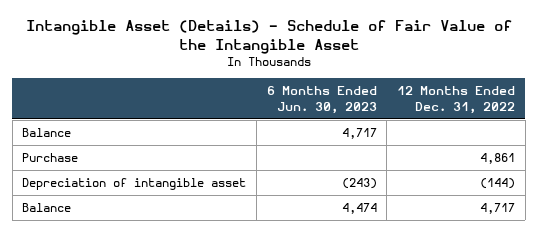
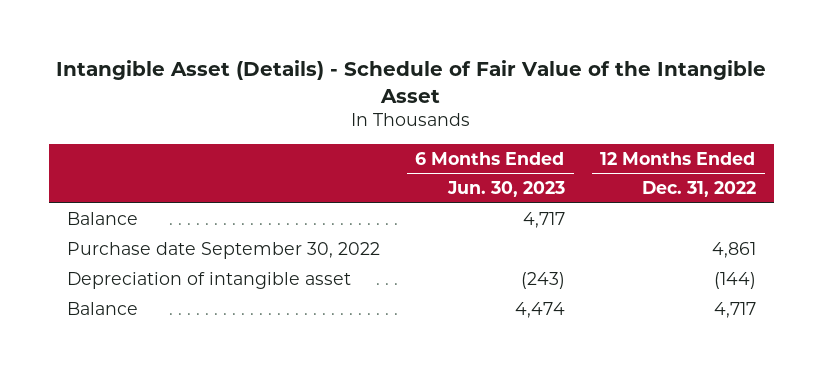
[22,152,79,162] Purchase -> [66,241,380,259] Purchase date September 30, 2022

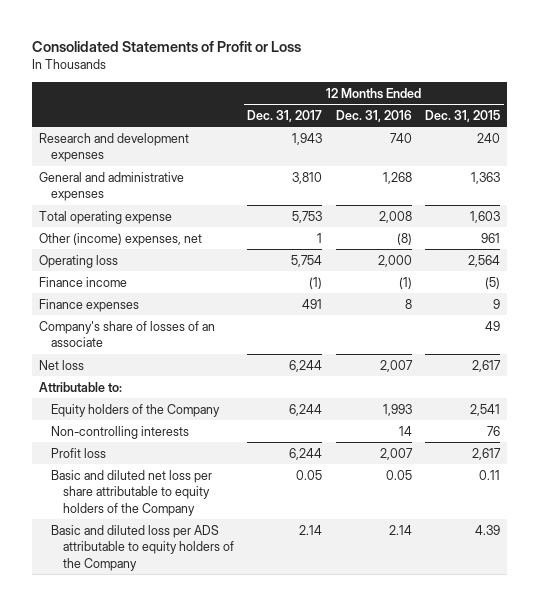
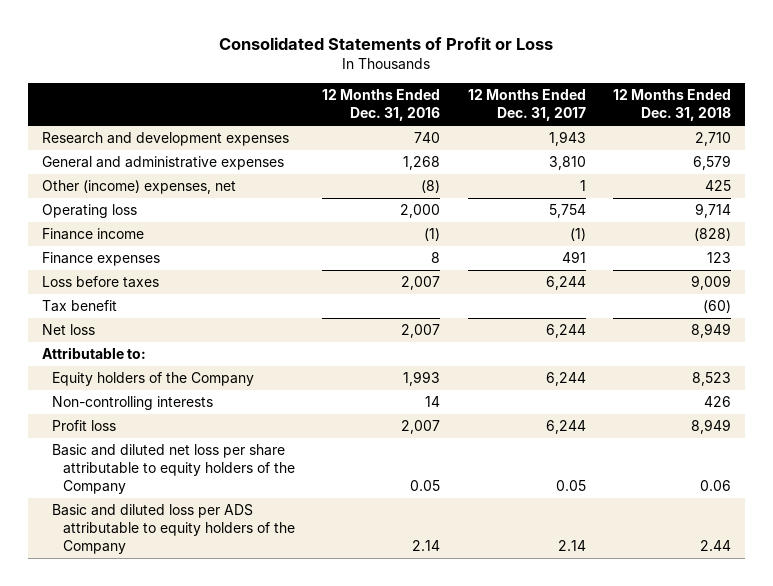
[425,109,501,122] Dec. 31, 2015 -> none
none -> [613,89,732,122] 12 Months Ended Dec. 31, 2018
[39,210,173,224] Total operating expense -> none
[39,320,216,348] Company's share of losses of an associate -> none
none -> [41,276,159,289] Loss before taxes
none -> [41,300,117,313] Tax benefit

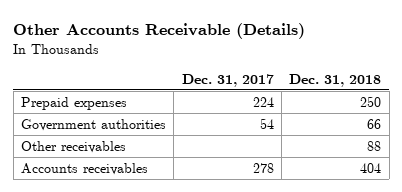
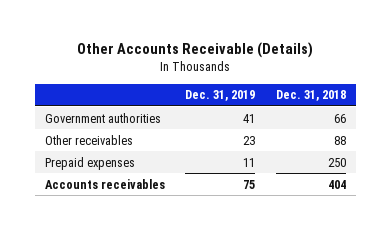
[181,73,274,87] Dec. 31, 2017 -> none
none -> [185,90,256,102] Dec. 31, 2019
[20,97,127,111] Prepaid expenses -> [45,156,136,170] Prepaid expenses

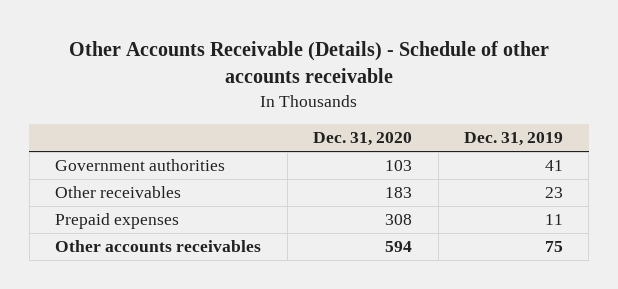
[77,42,314,59] Other Accounts Receivable (Details) -> [69,41,550,84] Other Accounts Receivable (Details) - Schedule of other accounts receivable
[275,90,346,102] Dec. 31, 2018 -> none
none -> [313,132,413,147] Dec. 31, 2020
[45,178,166,189] Accounts receivables -> [55,240,262,253] Other accounts receivables

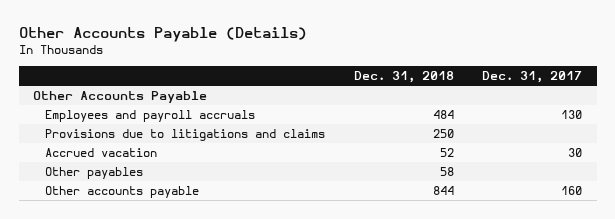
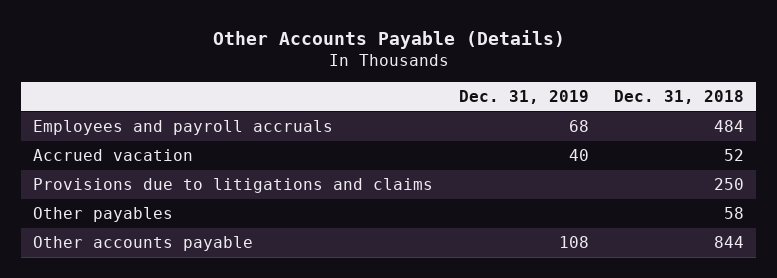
[482,71,583,84] Dec. 31, 2017 -> none
none -> [458,89,589,104] Dec. 31, 2019
[33,91,208,104] Other Accounts Payable -> none
[44,129,325,142] Provisions due to litigations and claims -> [33,178,434,194] Provisions due to litigations and claims

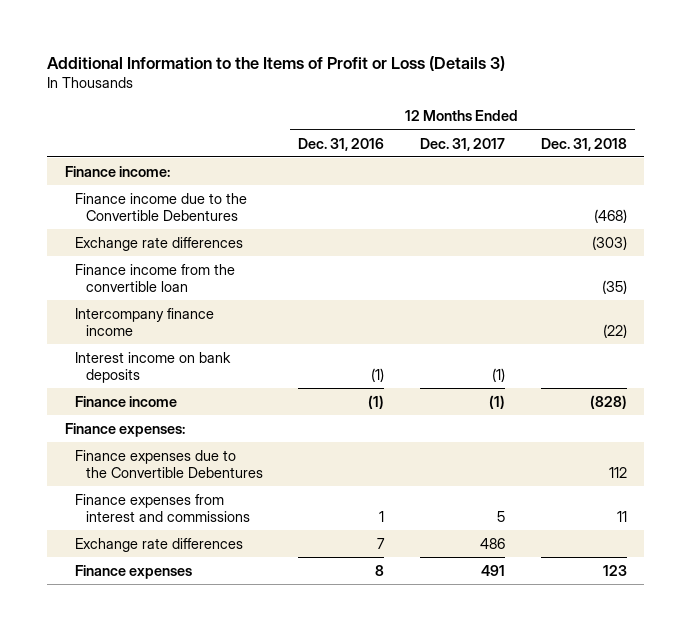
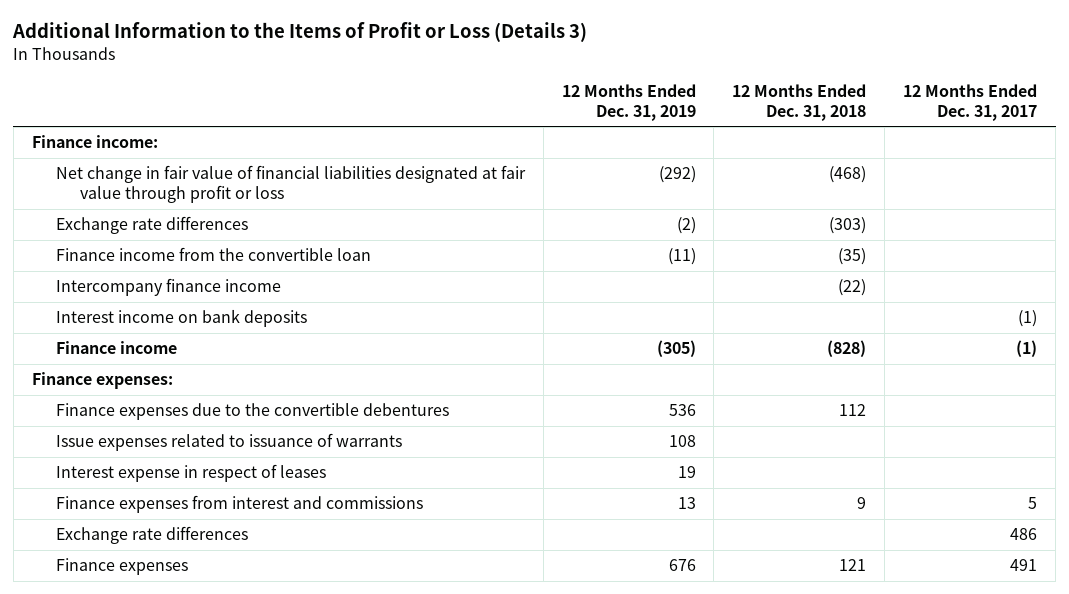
[298,137,385,151] Dec. 31, 2016 -> none
none -> [561,83,696,121] 12 Months Ended Dec. 31, 2019
[75,192,248,222] Finance income due to the Convertible Debentures -> [55,165,526,203] Net change in fair value of financial liabilities designated at fair value through profit or loss
[75,449,263,479] Finance expenses due to the Convertible Debentures -> [55,403,449,421] Finance expenses due to the convertible debentures
none -> [55,433,402,452] Issue expenses related to issuance of warrants
none -> [55,464,326,483] Interest expense in respect of leases
[616,511,627,523] 11 -> [857,497,867,510] 9
[602,564,627,576] 123 -> [839,559,867,572] 121

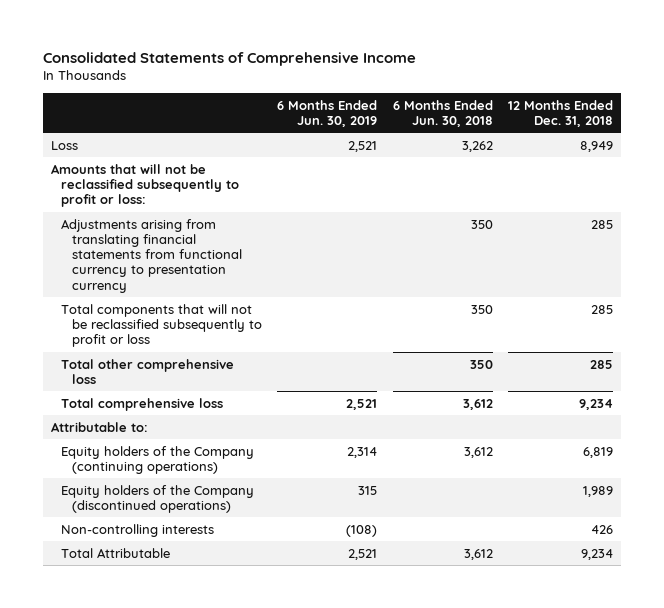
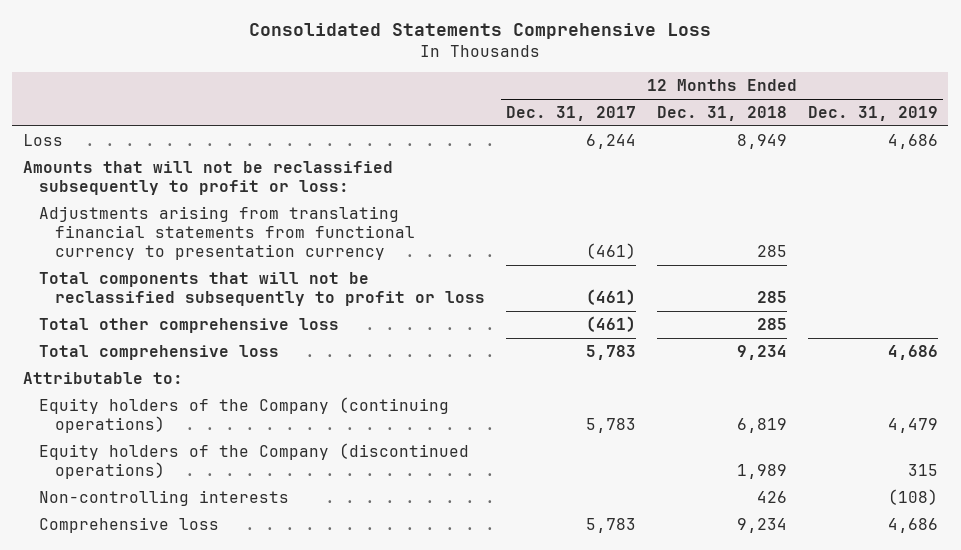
[42,51,416,66] Consolidated Statements of Comprehensive Income -> [249,23,712,40] Consolidated Statements Comprehensive Loss
[277,99,378,127] 6 Months Ended Jun. 30, 2019 -> none
[392,99,493,127] 6 Months Ended Jun. 30, 2018 -> none
none -> [505,106,636,122] Dec. 31, 2017
none -> [807,106,938,122] Dec. 31, 2019
[61,547,171,558] Total Attributable -> [38,516,219,533] Comprehensive loss

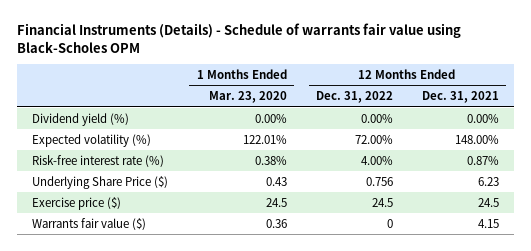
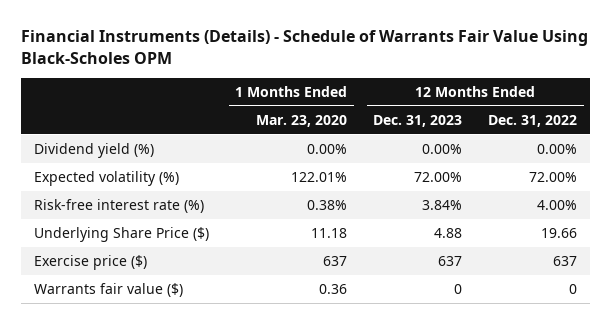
[17,22,462,53] Financial Instruments (Details) - Schedule of warrants fair value using Black-Scholes OPM -> [21,30,589,64] Financial Instruments (Details) - Schedule of Warrants Fair Value Using Black-Scholes OPM
[422,91,500,104] Dec. 31, 2021 -> none
none -> [373,114,463,127] Dec. 31, 2023
[265,176,287,186] 0.43 -> [311,227,348,238] 11.18
[365,176,393,186] 0.756 -> [541,227,578,238] 19.66
[265,197,287,207] 24.5 -> [323,255,348,266] 637
[371,197,393,207] 24.5 -> [553,255,578,266] 637

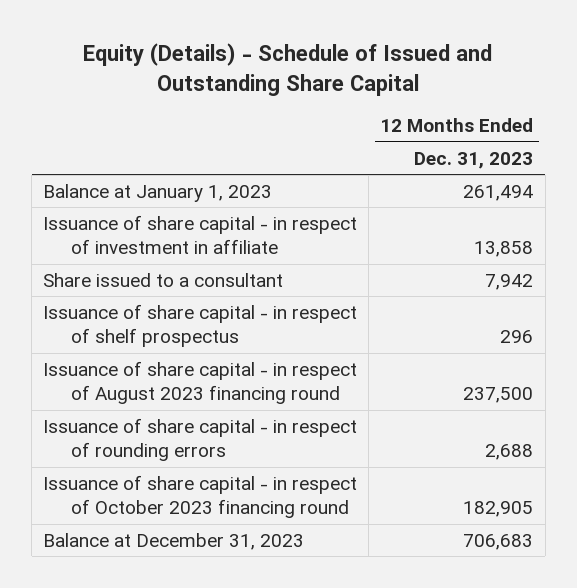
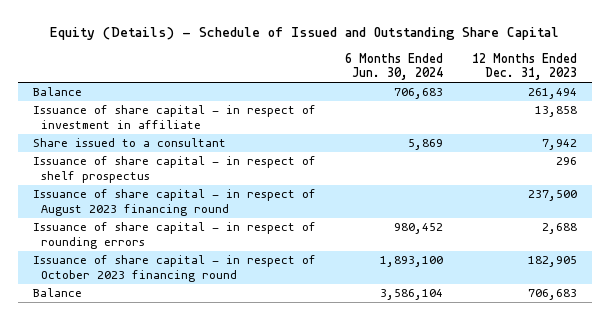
none -> [344,52,443,81] 6 Months Ended Jun. 30, 2024
[43,183,273,202] Balance at January 1, 2023 -> [32,87,82,97] Balance
[43,532,305,550] Balance at December 31, 2023 -> [32,288,82,298] Balance

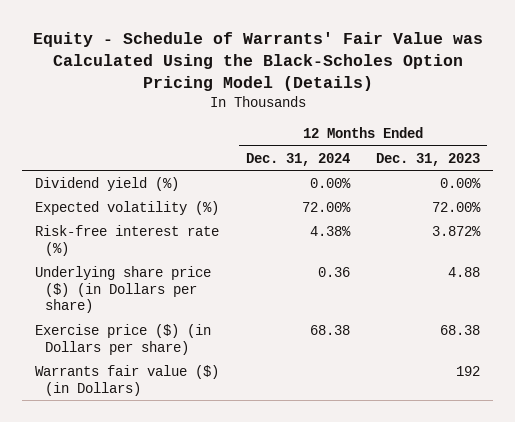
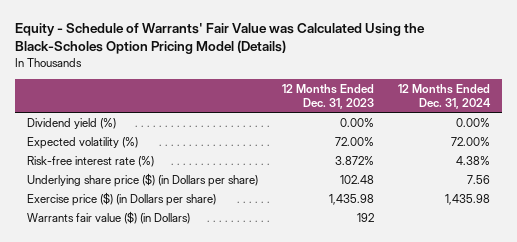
[317,266,350,277] 0.36 -> [467,174,491,184] 7.56
[447,266,480,277] 4.88 -> [340,174,375,184] 102.48
[309,324,350,335] 68.38 -> [445,193,491,205] 1,435.98
[439,324,480,335] 68.38 -> [329,193,375,205] 1,435.98

